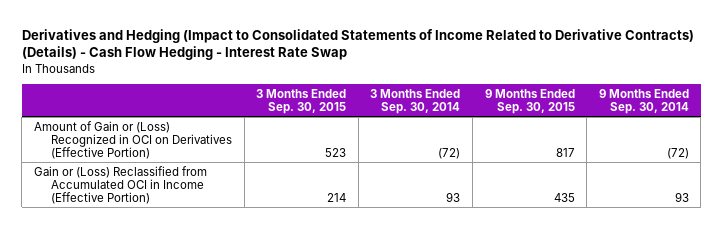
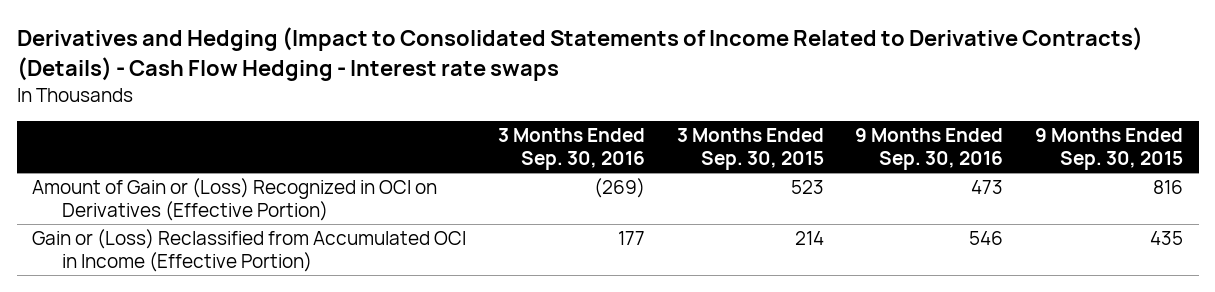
[21,28,694,61] Derivatives and Hedging (Impact to Consolidated Statements of Income Related to Derivative Contracts) (Details) - Cash Flow Hedging - Interest Rate Swap -> [16,27,1143,82] Derivatives and Hedging (Impact to Consolidated Statements of Income Related to Derivative Contracts) (Details) - Cash Flow Hedging - Interest rate swaps
[370,88,461,115] 3 Months Ended Sep. 30, 2014 -> none
[598,88,689,115] 9 Months Ended Sep. 30, 2014 -> none
none -> [498,128,646,171] 3 Months Ended Sep. 30, 2016
none -> [855,128,1004,171] 9 Months Ended Sep. 30, 2016
[555,147,575,157] 817 -> [1152,180,1183,195] 816

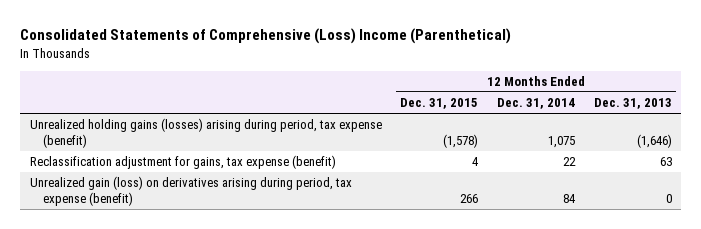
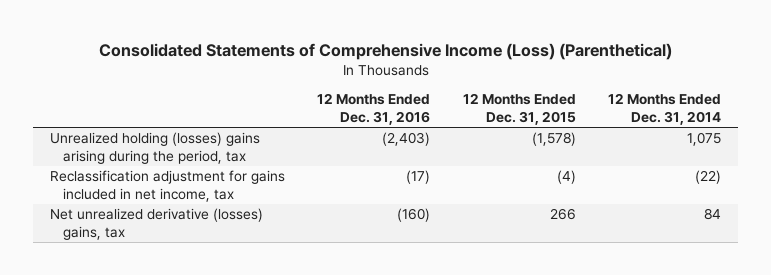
[20,28,512,45] Consolidated Statements of Comprehensive (Loss) Income (Parenthetical) -> [98,42,672,60] Consolidated Statements of Comprehensive Income (Loss) (Parenthetical)
[593,98,672,110] Dec. 31, 2013 -> none
none -> [317,93,431,125] 12 Months Ended Dec. 31, 2016
[29,118,382,148] Unrealized holding gains (losses) arising during period, tax expense (benefit) -> [49,132,260,164] Unrealized holding (losses) gains arising during the period, tax
[29,155,336,170] Reclassification adjustment for gains, tax expense (benefit) -> [49,170,285,202] Reclassification adjustment for gains included in net income, tax
[472,157,480,167] 4 -> [556,170,576,185] (4)
[563,157,577,167] 22 -> [695,170,722,185] (22)
[29,176,352,206] Unrealized gain (loss) on derivatives arising during period, tax expense (benefit) -> [49,208,263,240] Net unrealized derivative (losses) gains, tax

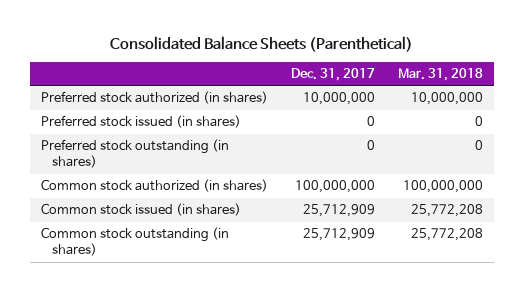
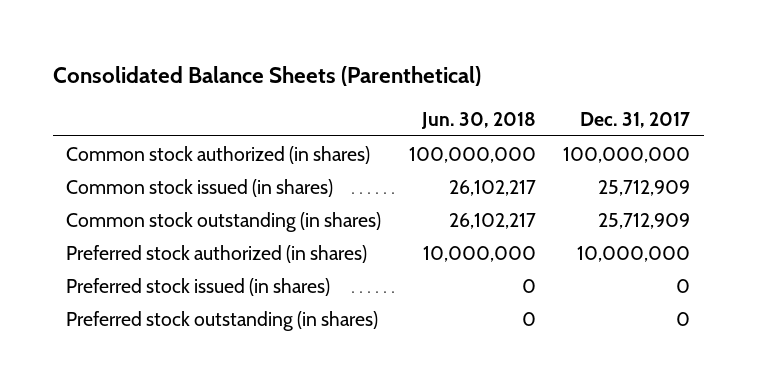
[398,68,484,82] Mar. 31, 2018 -> none
none -> [420,111,536,129] Jun. 30, 2018
[41,91,269,105] Preferred stock authorized (in shares) -> [66,244,368,263] Preferred stock authorized (in shares)
[41,115,242,129] Preferred stock issued (in shares) -> [66,277,331,296] Preferred stock issued (in shares)
[41,139,230,169] Preferred stock outstanding (in shares) -> [66,310,379,331] Preferred stock outstanding (in shares)

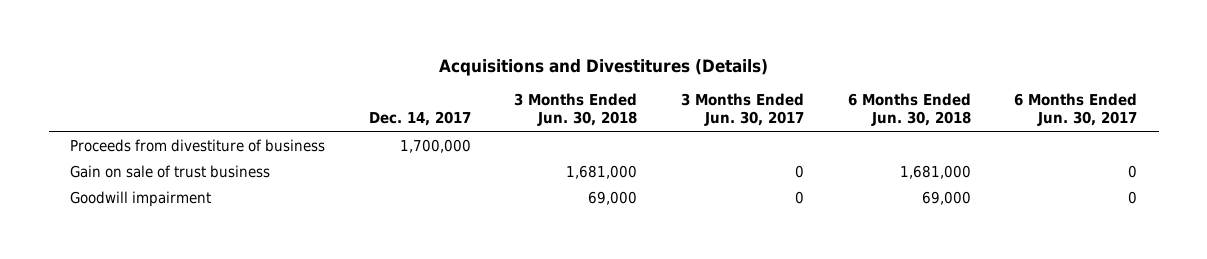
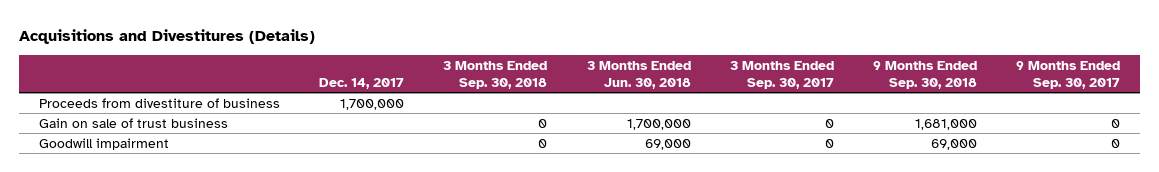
[681,92,805,127] 3 Months Ended Jun. 30, 2017 -> none
[847,92,971,127] 6 Months Ended Jun. 30, 2018 -> none
[1014,92,1138,127] 6 Months Ended Jun. 30, 2017 -> none
none -> [443,61,548,89] 3 Months Ended Sep. 30, 2018
none -> [729,61,834,89] 3 Months Ended Sep. 30, 2017
none -> [873,61,978,89] 9 Months Ended Sep. 30, 2018
none -> [1016,61,1121,89] 9 Months Ended Sep. 30, 2017
[566,164,638,179] 1,681,000 -> [626,118,691,130] 1,700,000

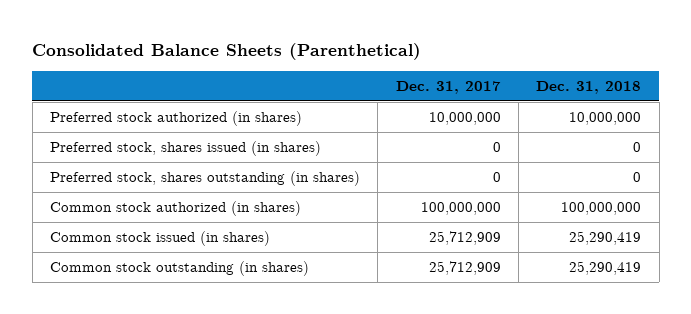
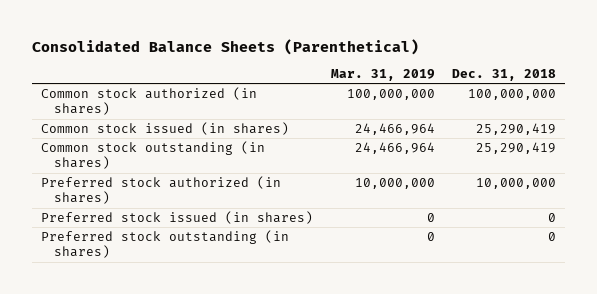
[395,80,501,94] Dec. 31, 2017 -> none
none -> [330,68,435,81] Mar. 31, 2019
[50,141,322,157] Preferred stock, shares issued (in shares) -> none
[50,171,361,187] Preferred stock, shares outstanding (in shares) -> none
[50,111,303,127] Preferred stock authorized (in shares) -> [41,175,282,205] Preferred stock authorized (in shares)
none -> [41,210,314,224] Preferred stock issued (in shares)
none -> [41,229,290,259] Preferred stock outstanding (in shares)

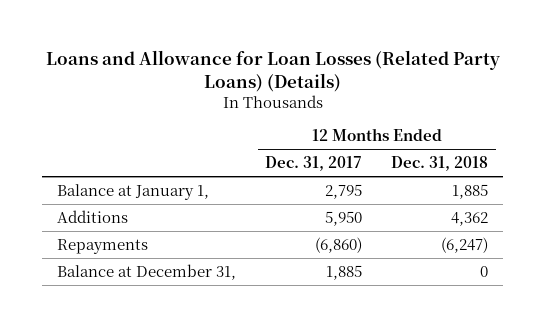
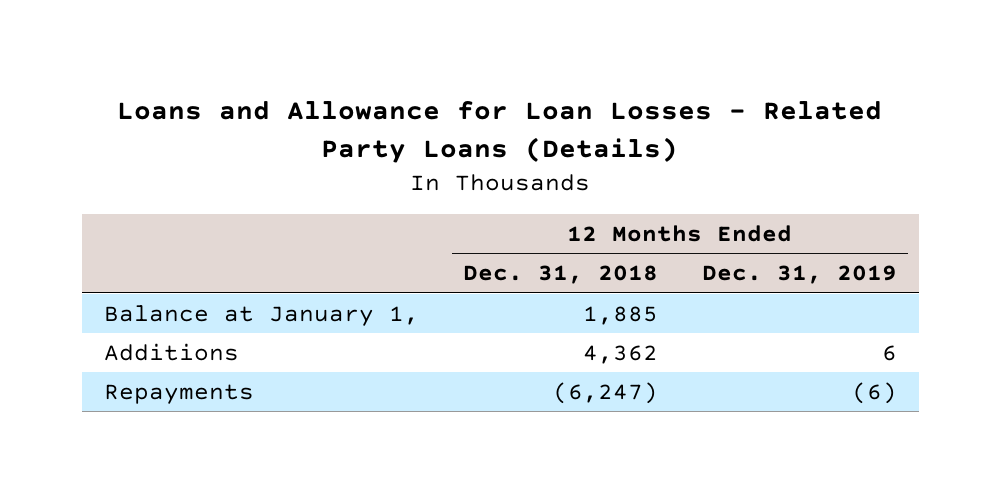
[45,49,500,92] Loans and Allowance for Loan Losses (Related Party Loans) (Details) -> [117,101,883,164] Loans and Allowance for Loan Losses - Related Party Loans (Details)
[265,156,363,172] Dec. 31, 2017 -> none
none -> [701,265,897,285] Dec. 31, 2019
[56,263,236,280] Balance at December 31, -> none

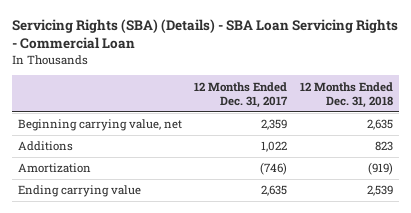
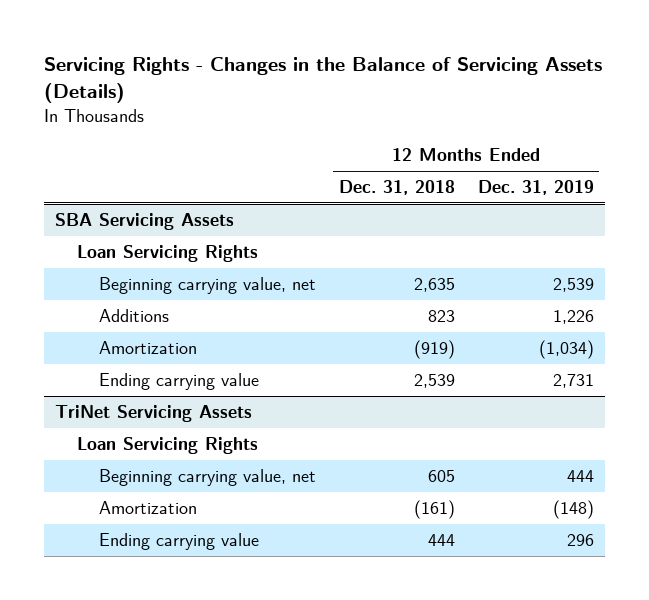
[11,18,398,49] Servicing Rights (SBA) (Details) - SBA Loan Servicing Rights - Commercial Loan -> [43,56,602,104] Servicing Rights - Changes in the Balance of Servicing Assets (Details)
[194,81,289,108] 12 Months Ended Dec. 31, 2017 -> none
none -> [477,180,594,196] Dec. 31, 2019
none -> [55,213,235,231] SBA Servicing Assets
none -> [76,245,258,263] Loan Servicing Rights
none -> [55,405,253,423] TriNet Servicing Assets
none -> [76,437,258,455] Loan Servicing Rights
none -> [98,469,316,487] Beginning carrying value, net
none -> [98,501,197,515] Amortization
none -> [98,533,259,551] Ending carrying value

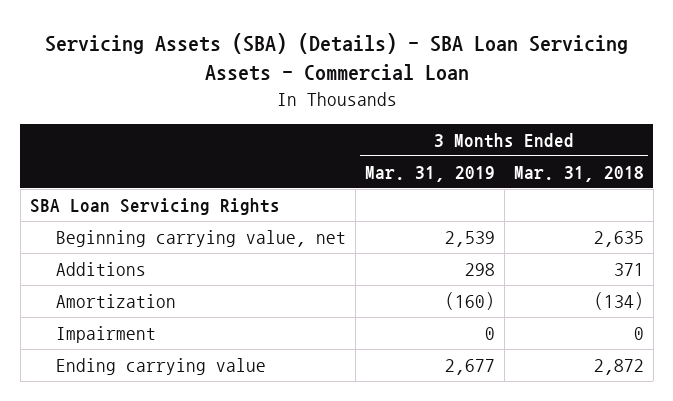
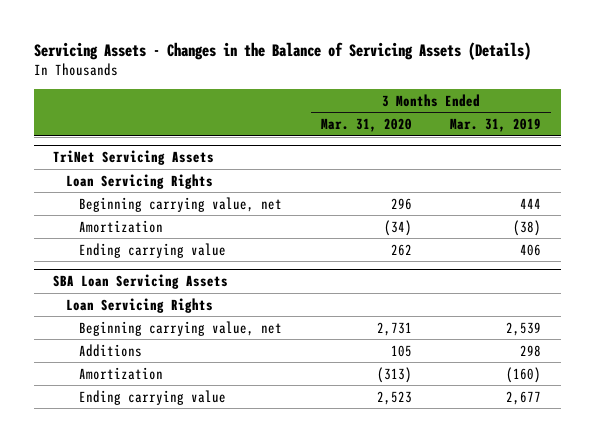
[44,32,628,82] Servicing Assets (SBA) (Details) - SBA Loan Servicing Assets - Commercial Loan -> [33,41,531,60] Servicing Assets - Changes in the Balance of Servicing Assets (Details)
[513,165,644,182] Mar. 31, 2018 -> none
none -> [320,118,412,133] Mar. 31, 2020
none -> [52,150,214,166] TriNet Servicing Assets
[29,198,280,216] SBA Loan Servicing Rights -> [65,173,213,189] Loan Servicing Rights
none -> [78,196,282,212] Beginning carrying value, net
none -> [78,219,163,233] Amortization
none -> [78,242,226,258] Ending carrying value
none -> [52,274,228,290] SBA Loan Servicing Assets
none -> [65,297,213,313] Loan Servicing Rights
[55,326,156,344] Impairment -> none

